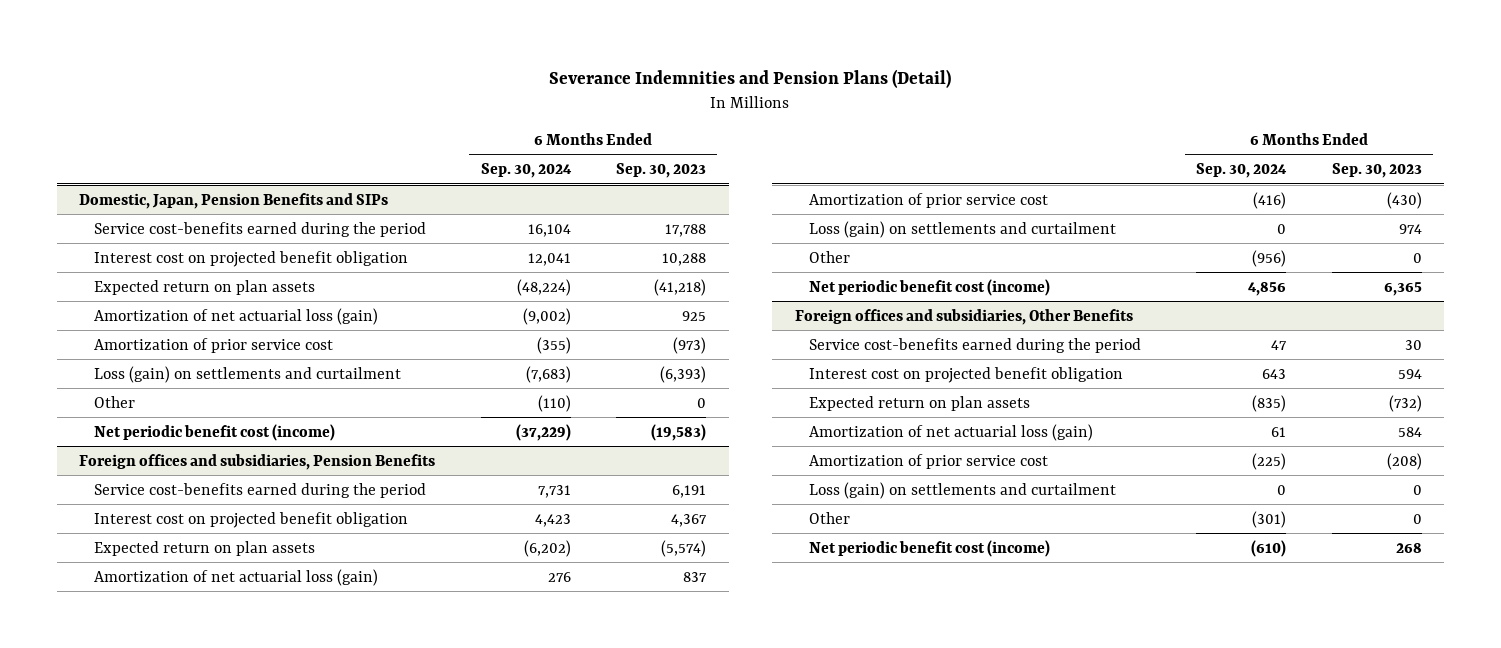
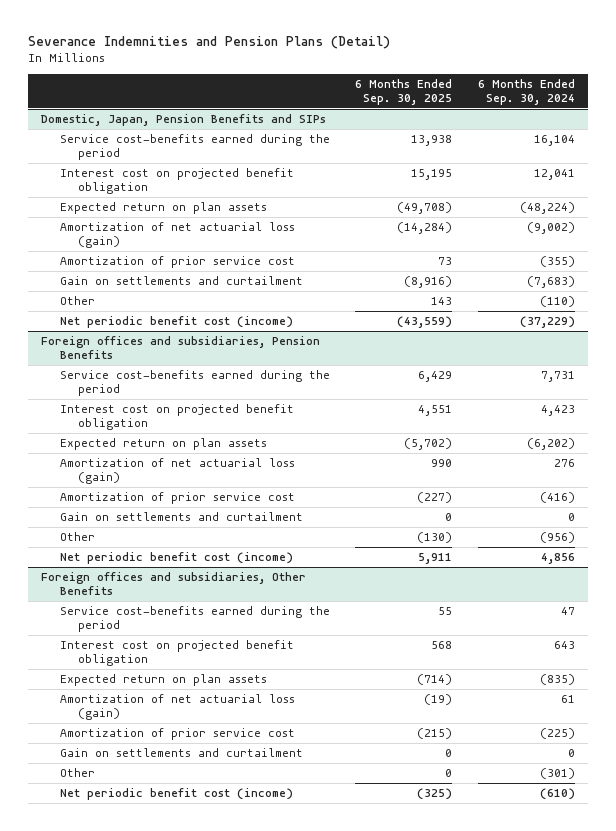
[615,163,706,179] Sep. 30, 2023 -> none
none -> [355,79,453,106] 6 Months Ended Sep. 30, 2025
[93,365,401,383] Loss (gain) on settlements and curtailment -> [59,275,303,285] Gain on settlements and curtailment
[809,220,1117,238] Loss (gain) on settlements and curtailment -> [59,511,303,521] Gain on settlements and curtailment
[809,481,1117,499] Loss (gain) on settlements and curtailment -> [59,747,303,757] Gain on settlements and curtailment

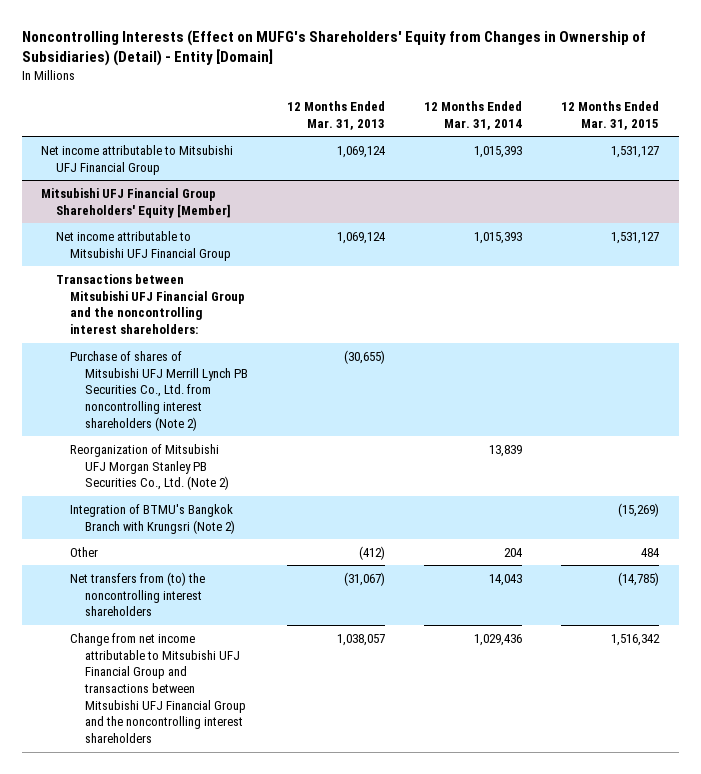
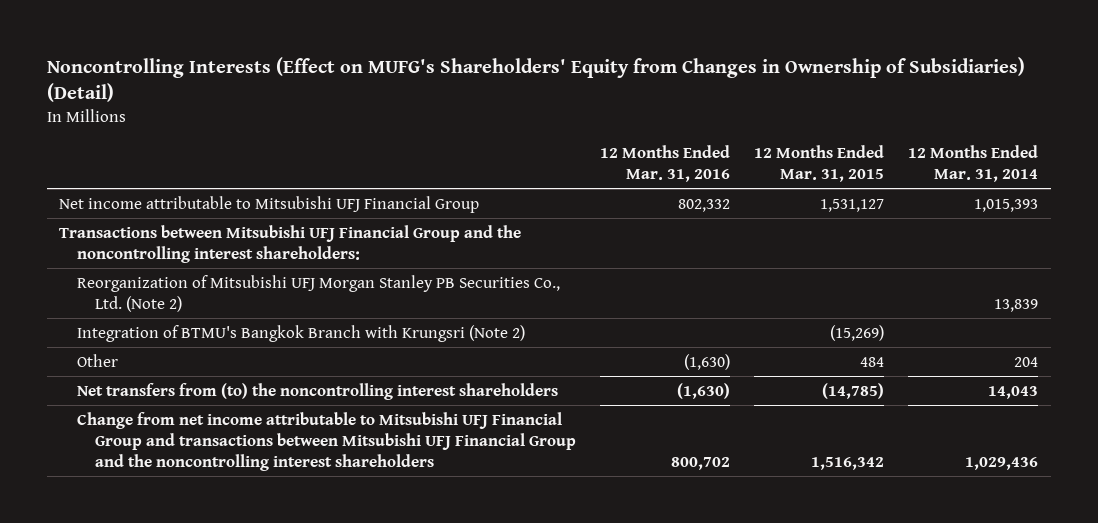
[21,29,646,67] Noncontrolling Interests (Effect on MUFG's Shareholders' Equity from Changes in Ownership of Subsidiaries) (Detail) - Entity [Domain] -> [47,57,1026,103] Noncontrolling Interests (Effect on MUFG's Shareholders' Equity from Changes in Ownership of Subsidiaries) (Detail)
[286,100,385,130] 12 Months Ended Mar. 31, 2013 -> none
none -> [599,145,730,183] 12 Months Ended Mar. 31, 2016
[41,187,231,218] Mitsubishi UFJ Financial Group Shareholders' Equity [Member] -> none
[55,230,232,261] Net income attributable to Mitsubishi UFJ Financial Group -> none
[70,350,248,431] Purchase of shares of Mitsubishi UFJ Merrill Lynch PB Securities Co., Ltd. from noncontrolling interest shareholders (Note 2) -> none

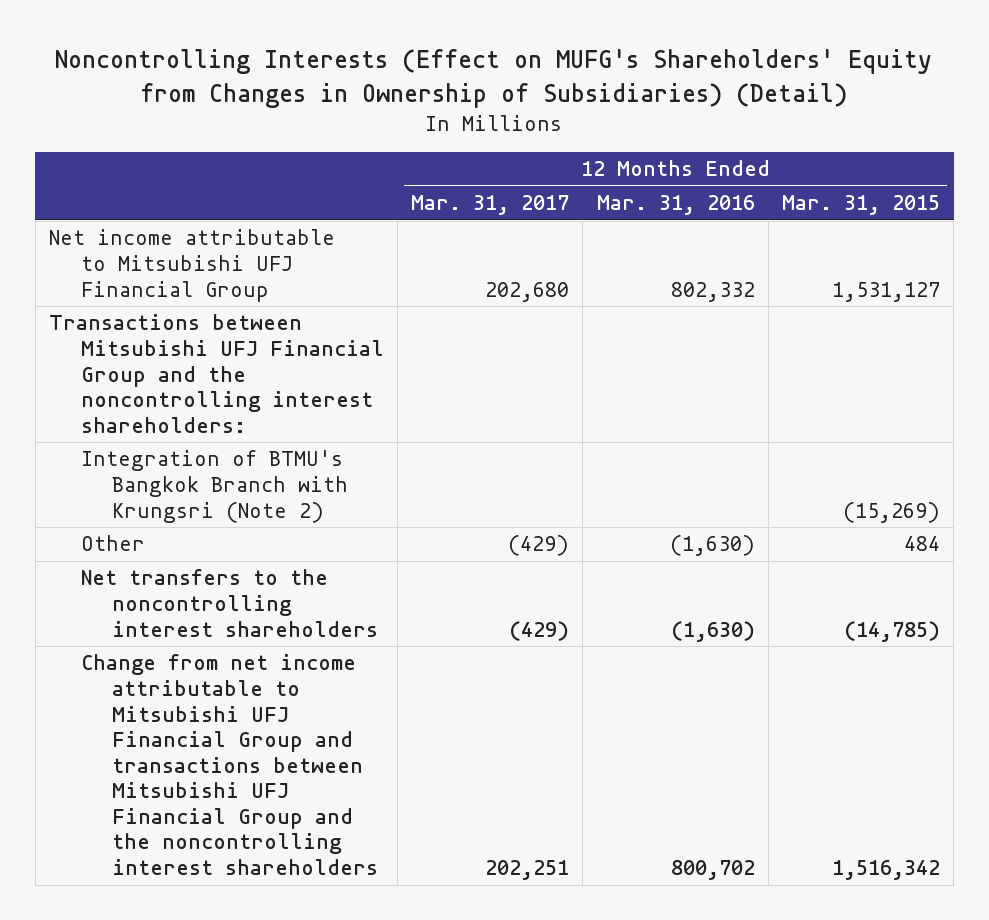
[908,145,1039,183] 12 Months Ended Mar. 31, 2014 -> none
none -> [411,195,570,216] Mar. 31, 2017
[76,274,560,312] Reorganization of Mitsubishi UFJ Morgan Stanley PB Securities Co., Ltd. (Note 2) -> none
[76,382,558,400] Net transfers from (to) the noncontrolling interest shareholders -> [80,569,379,637] Net transfers to the noncontrolling interest shareholders

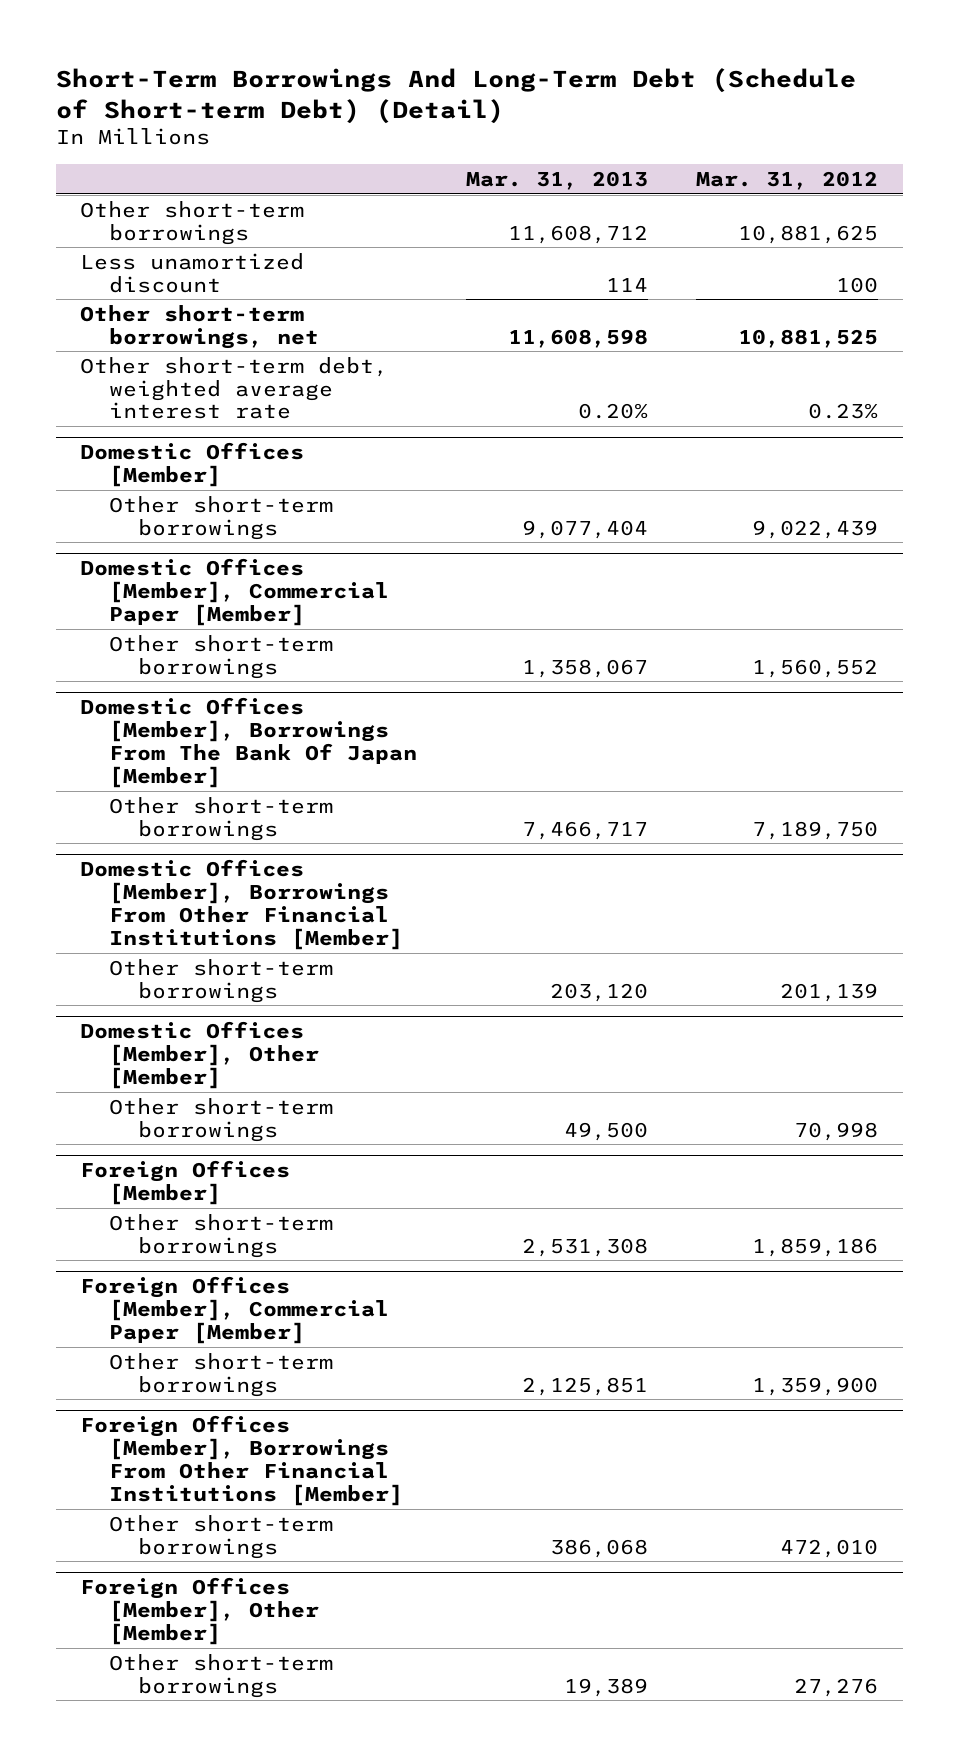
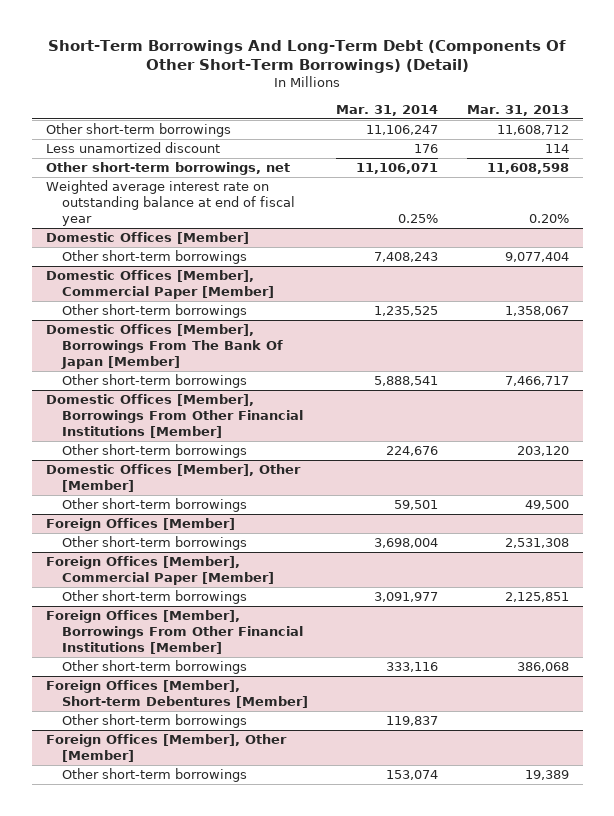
[55,67,856,124] Short-Term Borrowings And Long-Term Debt (Schedule of Short-term Debt) (Detail) -> [48,39,567,74] Short-Term Borrowings And Long-Term Debt (Components Of Other Short-Term Borrowings) (Detail)
[696,171,879,191] Mar. 31, 2012 -> none
none -> [336,104,439,116] Mar. 31, 2014
[80,356,389,420] Other short-term debt, weighted average interest rate -> [45,180,295,227] Weighted average interest rate on outstanding balance at end of fiscal year
none -> [45,680,308,709] Foreign Offices [Member], Short-term Debentures [Member]
none -> [61,714,247,729] Other short-term borrowings

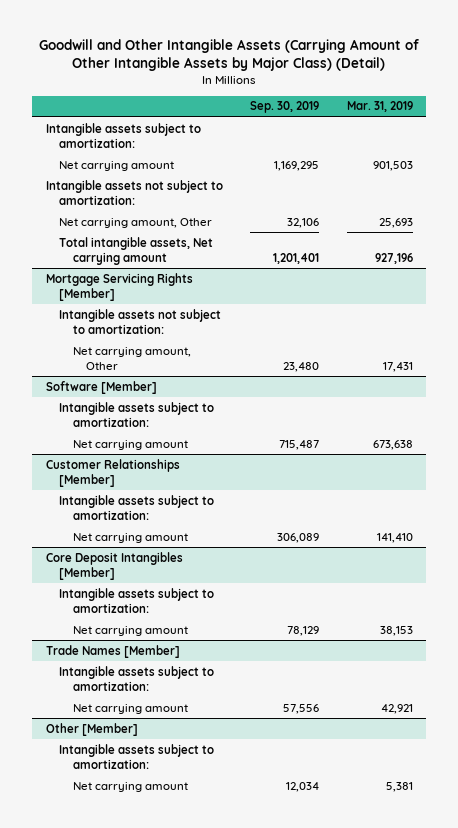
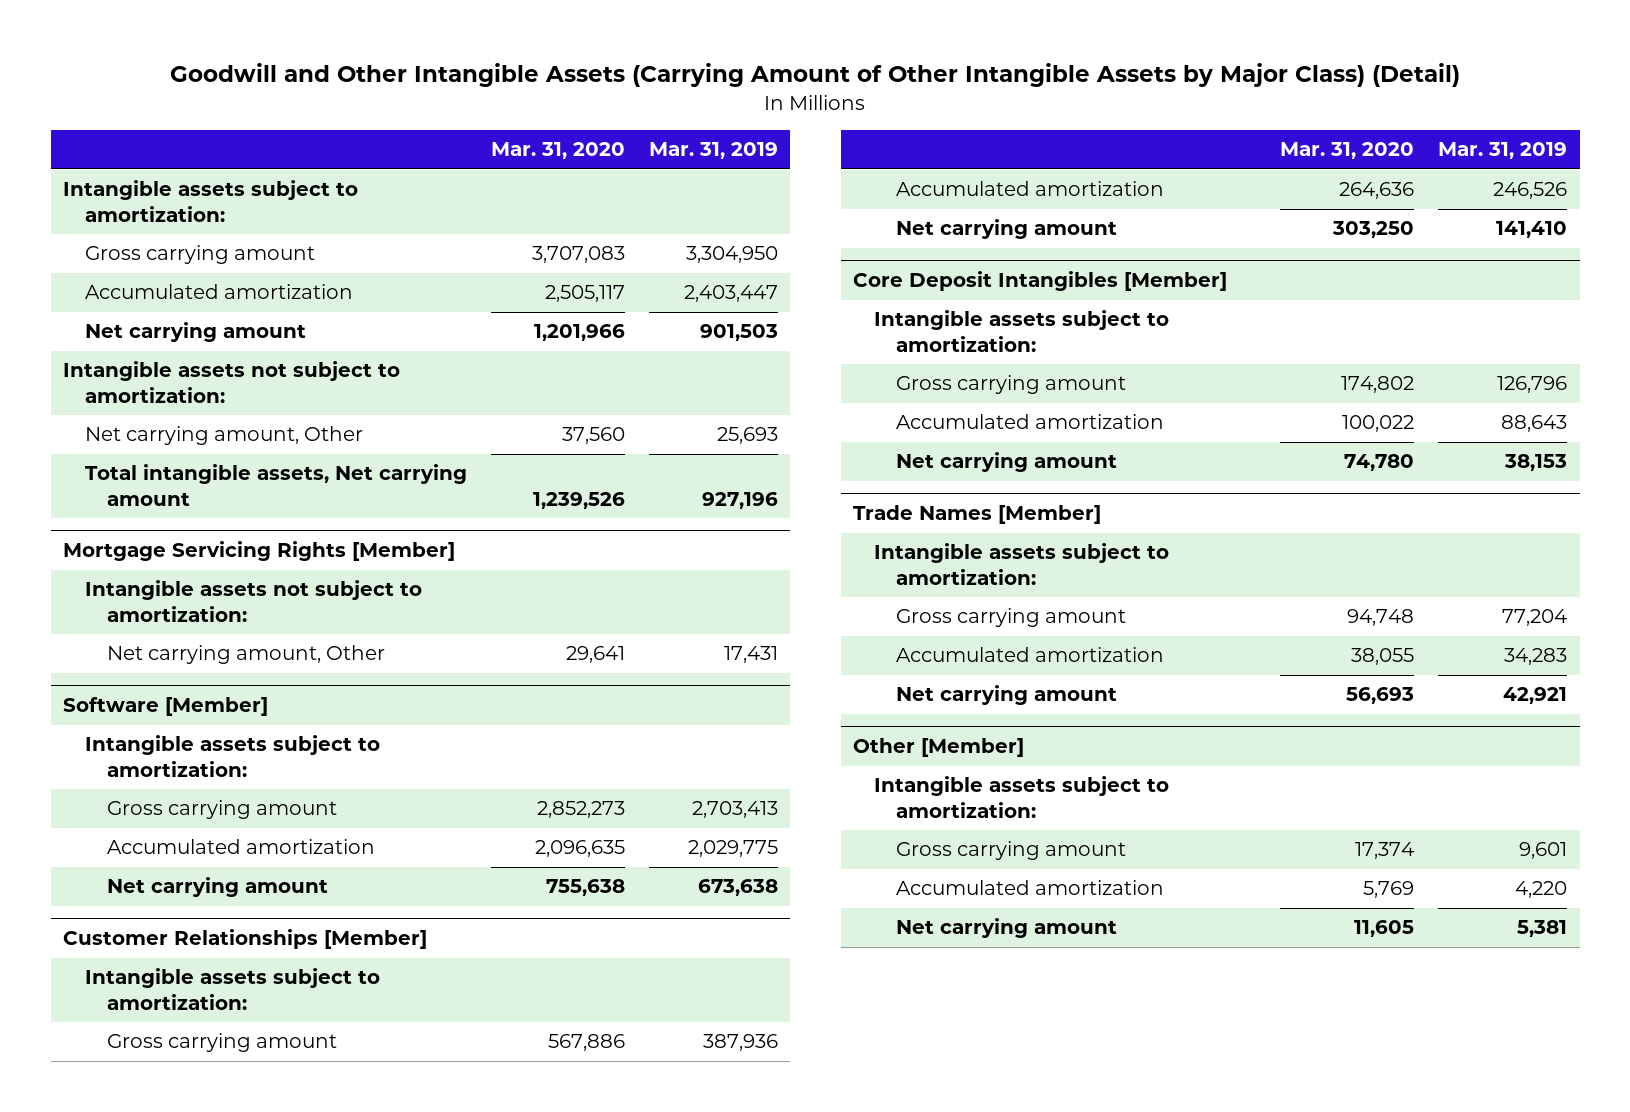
[250,101,320,114] Sep. 30, 2019 -> none
none -> [490,142,625,160] Mar. 31, 2020
none -> [84,245,315,265] Gross carrying amount
none -> [84,284,353,300] Accumulated amortization
none -> [106,800,337,820] Gross carrying amount
none -> [106,839,375,855] Accumulated amortization
none -> [106,1033,337,1053] Gross carrying amount
none -> [896,181,1165,197] Accumulated amortization
none -> [896,375,1127,395] Gross carrying amount
none -> [896,414,1165,430] Accumulated amortization
none -> [896,608,1127,628] Gross carrying amount
none -> [896,647,1165,663] Accumulated amortization
none -> [896,841,1127,861] Gross carrying amount
none -> [896,880,1165,896] Accumulated amortization

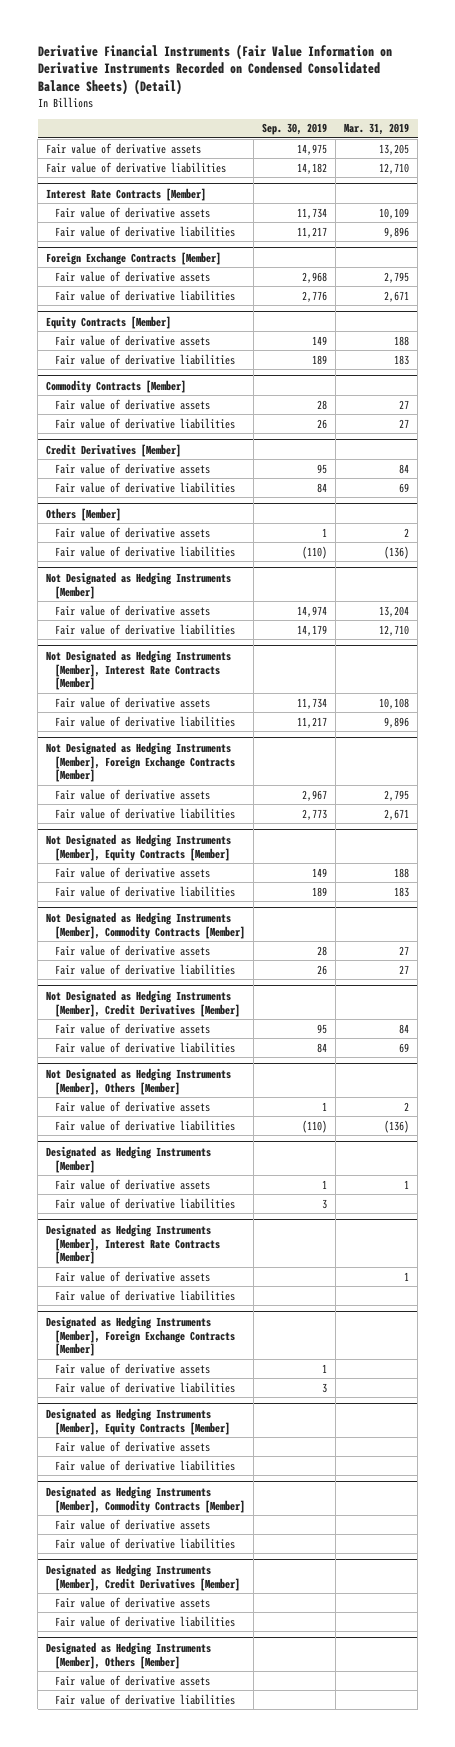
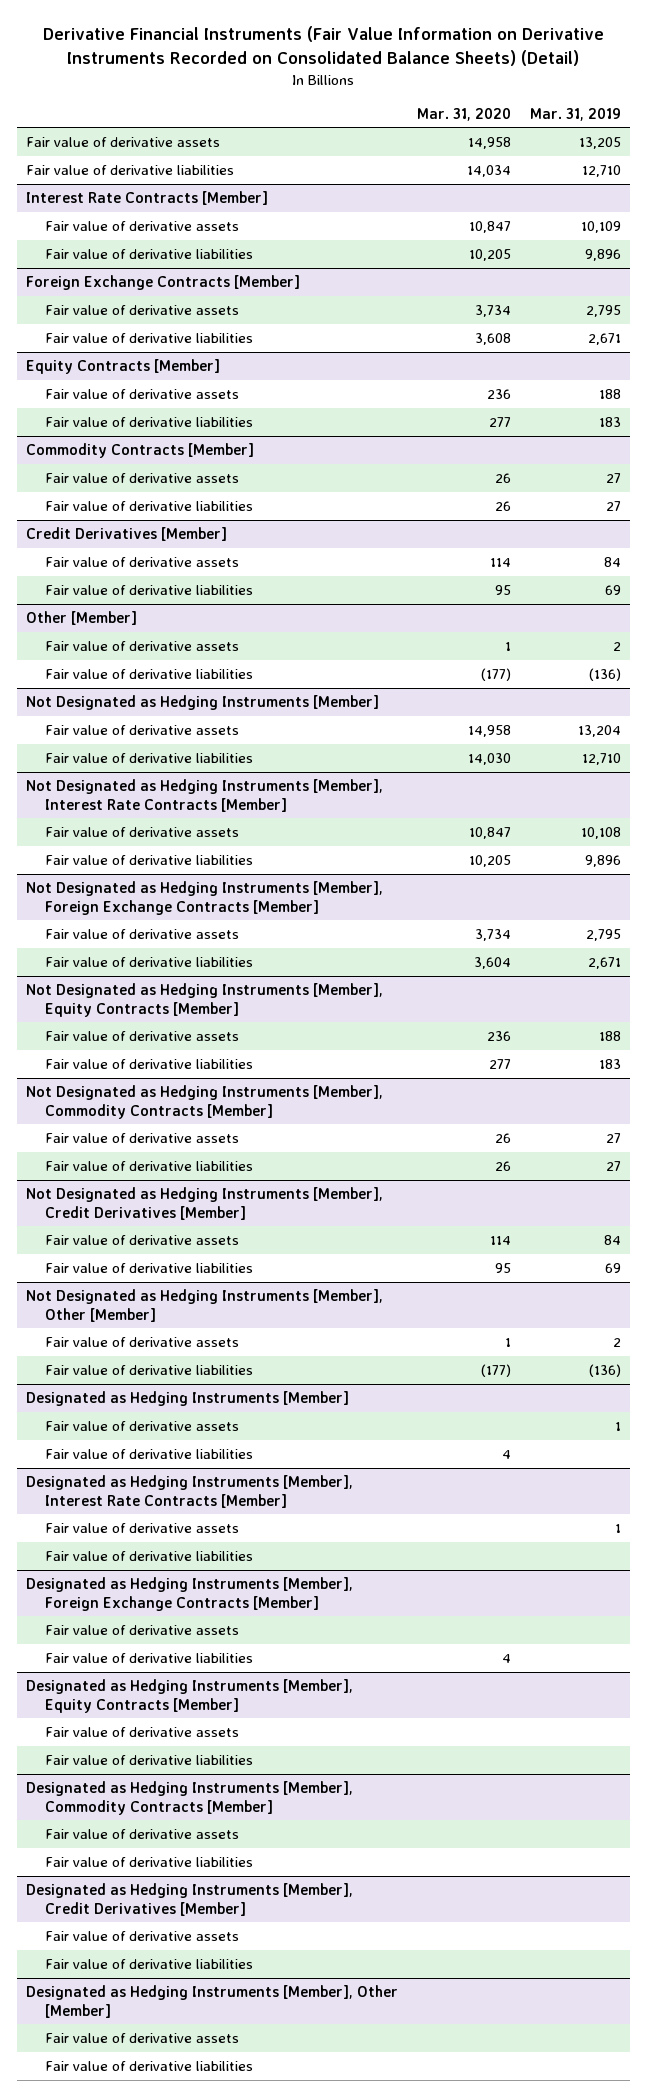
[37,43,392,96] Derivative Financial Instruments (Fair Value Information on Derivative Instruments Recorded on Condensed Consolidated Balance Sheets) (Detail) -> [43,26,605,67] Derivative Financial Instruments (Fair Value Information on Derivative Instruments Recorded on Consolidated Balance Sheets) (Detail)
[262,123,328,136] Sep. 30, 2019 -> none
none -> [416,107,511,121] Mar. 31, 2020
[46,507,122,521] Others [Member] -> [26,610,138,625] Other [Member]
[46,1067,232,1095] Not Designated as Hedging Instruments [Member], Others [Member] -> [26,1288,384,1322] Not Designated as Hedging Instruments [Member], Other [Member]
[46,1641,212,1669] Designated as Hedging Instruments [Member], Others [Member] -> [26,1984,399,2018] Designated as Hedging Instruments [Member], Other [Member]

